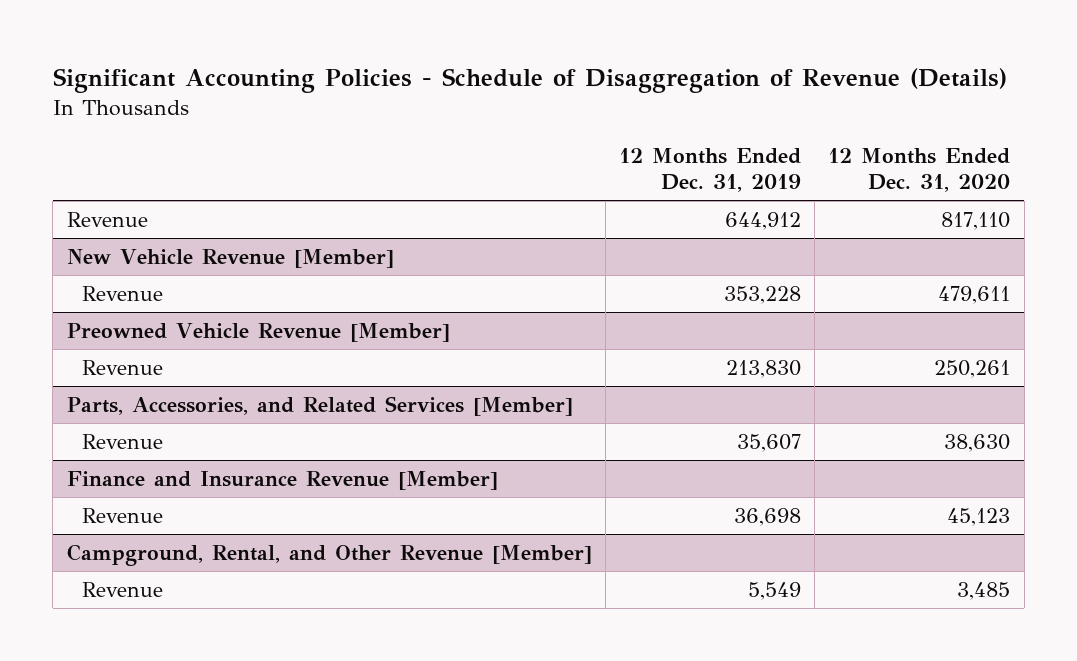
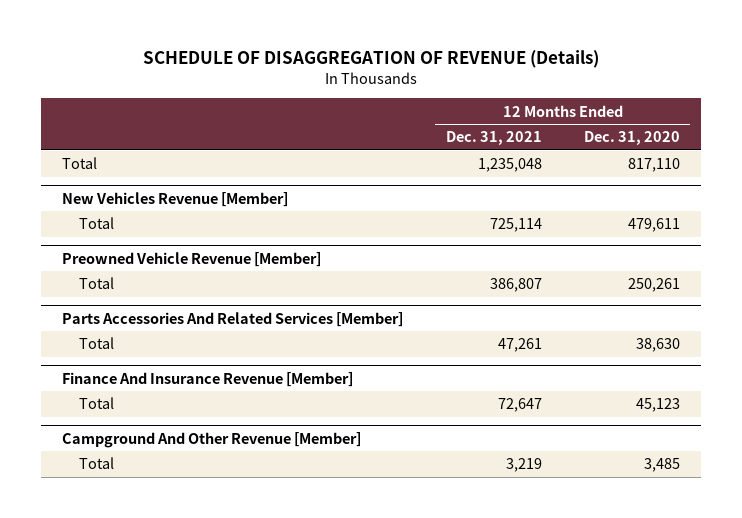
[52,68,1007,94] Significant Accounting Policies - Schedule of Disaggregation of Revenue (Details) -> [143,49,600,68] SCHEDULE OF DISAGGREGATION OF REVENUE (Details)
[618,147,801,193] 12 Months Ended Dec. 31, 2019 -> none
none -> [445,131,542,146] Dec. 31, 2021
[66,211,148,227] Revenue -> [62,157,98,170] Total
[66,248,394,268] New Vehicle Revenue [Member] -> [62,191,289,207] New Vehicles Revenue [Member]
[81,285,163,301] Revenue -> [79,217,115,230] Total
[81,359,163,375] Revenue -> [79,277,115,290] Total
[66,395,573,416] Parts, Accessories, and Related Services [Member] -> [62,311,404,327] Parts Accessories And Related Services [Member]
[81,433,163,449] Revenue -> [79,337,115,350] Total
[66,470,498,490] Finance and Insurance Revenue [Member] -> [62,371,354,387] Finance And Insurance Revenue [Member]
[81,507,163,523] Revenue -> [79,397,115,410] Total
[66,543,592,566] Campground, Rental, and Other Revenue [Member] -> [62,431,362,448] Campground And Other Revenue [Member]
[81,581,163,597] Revenue -> [79,457,115,470] Total

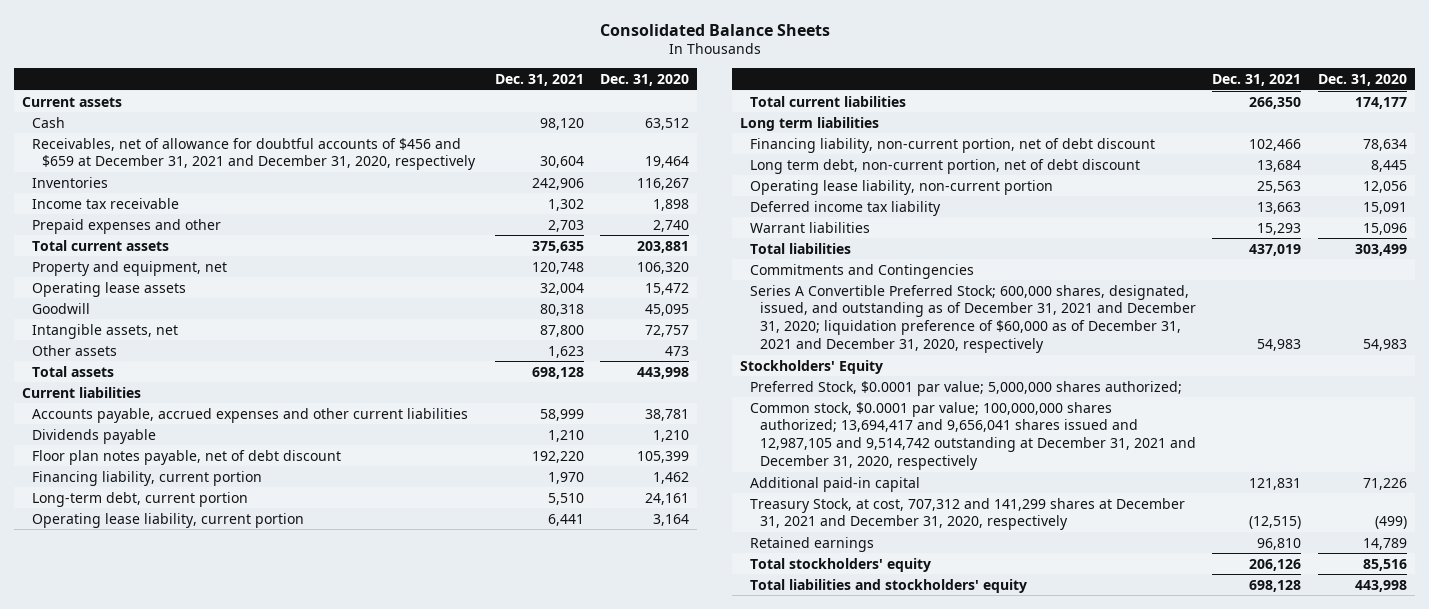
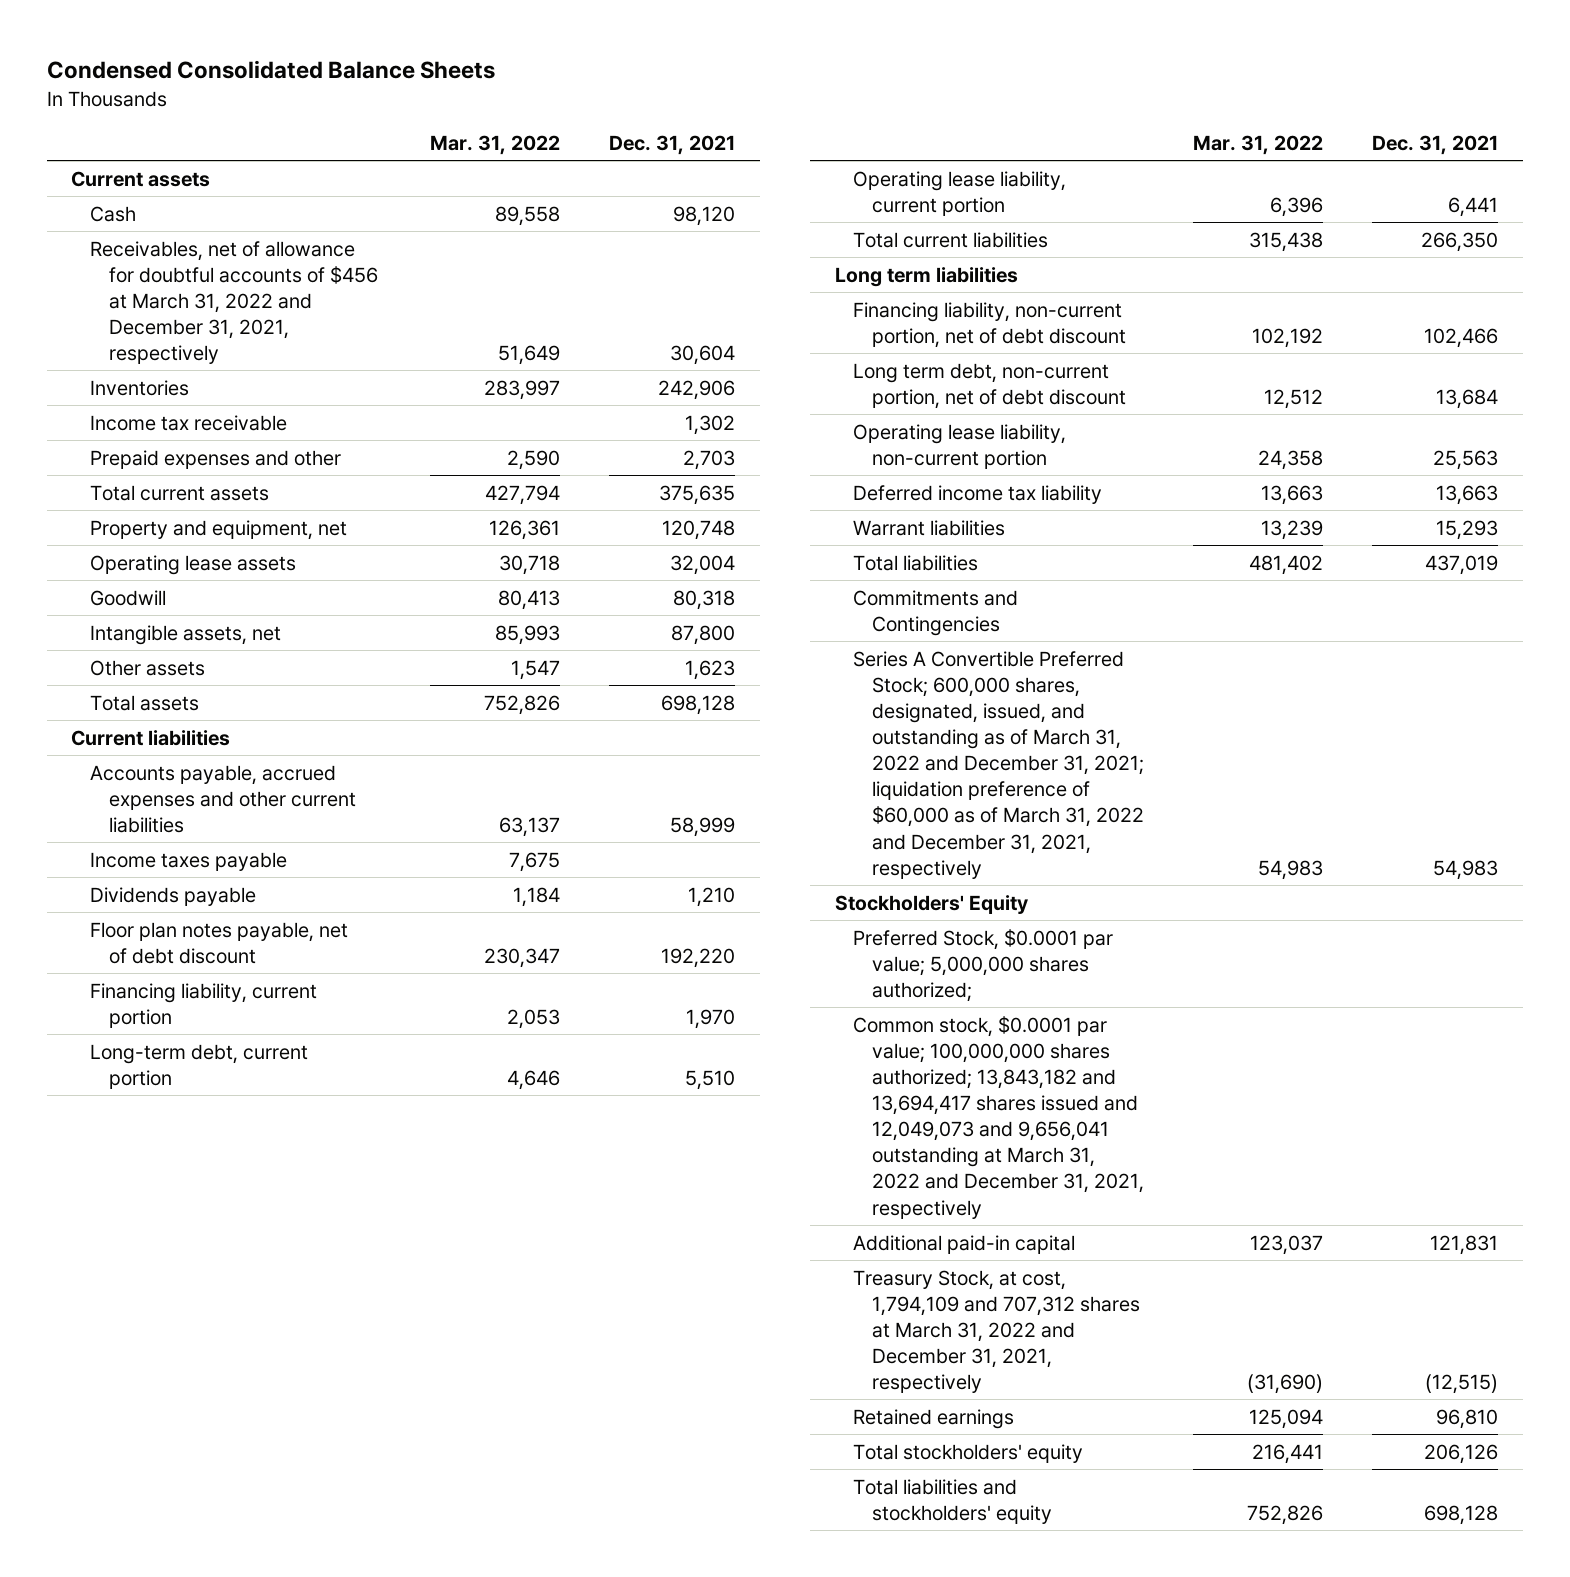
[599,23,830,36] Consolidated Balance Sheets -> [46,60,495,80] Condensed Consolidated Balance Sheets
[600,73,690,86] Dec. 31, 2020 -> none
none -> [429,135,560,156] Mar. 31, 2022
[32,137,477,171] Receivables, net of allowance for doubtful accounts of $456 and $659 at December 31, 2021 and December 31, 2020, respectively -> [90,240,378,365] Receivables, net of allowance for doubtful accounts of $456 at March 31, 2022 and December 31, 2021, respectively
none -> [90,851,288,871] Income taxes payable
[750,284,1197,354] Series A Convertible Preferred Stock; 600,000 shares, designated, issued, and outstanding as of December 31, 2021 and December 31, 2020; liquidation preference of $60,000 as of December 31, 2021 and December 31, 2020, respectively -> [853,650,1145,879] Series A Convertible Preferred Stock; 600,000 shares, designated, issued, and outstanding as of March 31, 2022 and December 31, 2021; liquidation preference of $60,000 as of March 31, 2022 and December 31, 2021, respectively
[750,401,1197,471] Common stock, $0.0001 par value; 100,000,000 shares authorized; 13,694,417 and 9,656,041 shares issued and 12,987,105 and 9,514,742 outstanding at December 31, 2021 and December 31, 2020, respectively -> [853,1015,1145,1219] Common stock, $0.0001 par value; 100,000,000 shares authorized; 13,843,182 and 13,694,417 shares issued and 12,049,073 and 9,656,041 outstanding at March 31, 2022 and December 31, 2021, respectively
[750,497,1186,531] Treasury Stock, at cost, 707,312 and 141,299 shares at December 31, 2021 and December 31, 2020, respectively -> [853,1269,1141,1394] Treasury Stock, at cost, 1,794,109 and 707,312 shares at March 31, 2022 and December 31, 2021, respectively

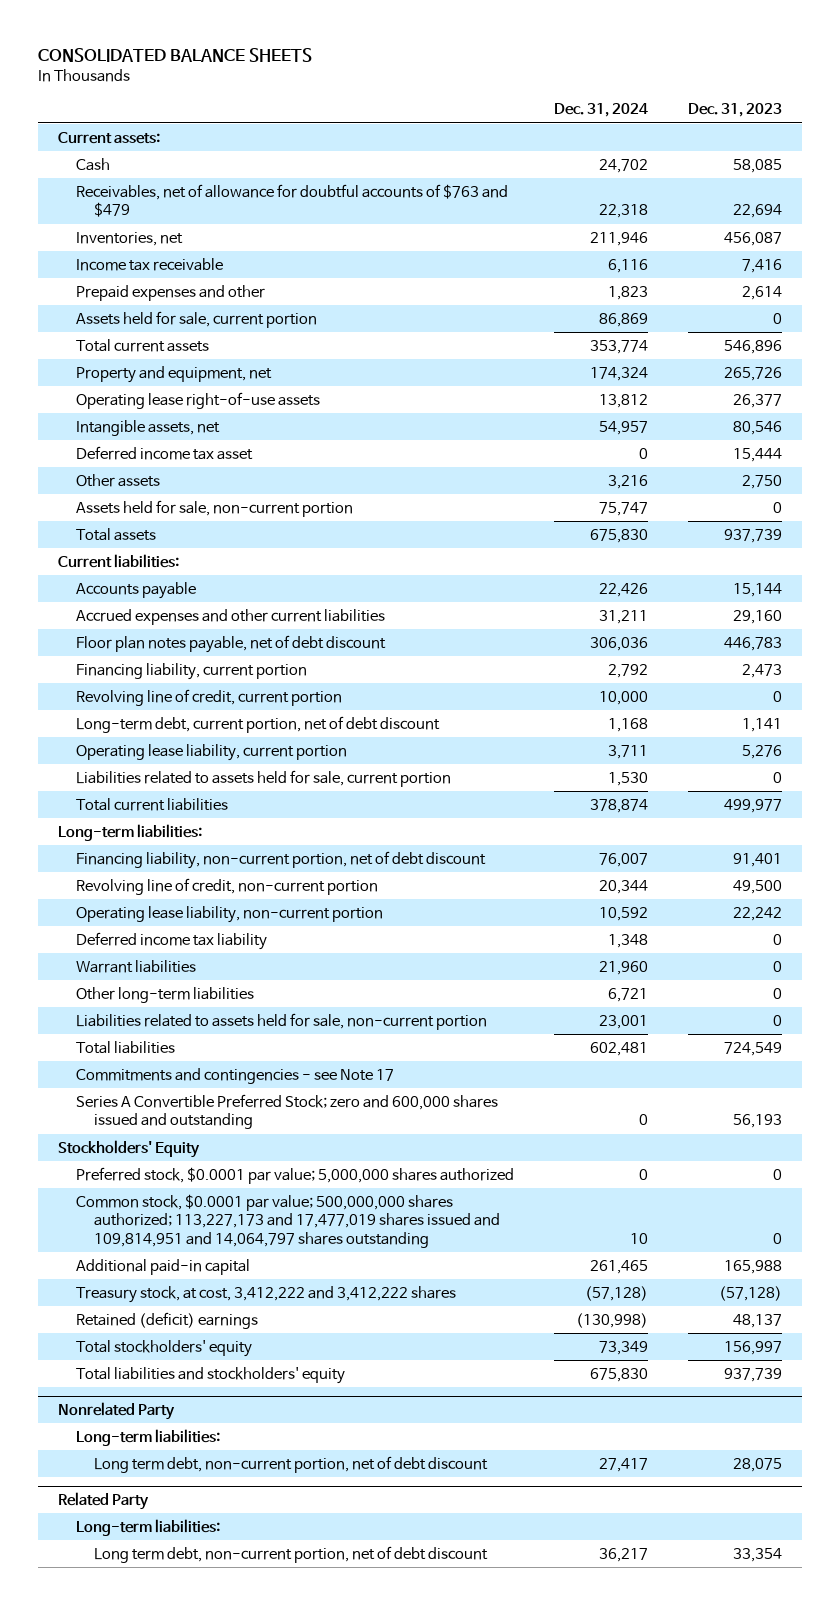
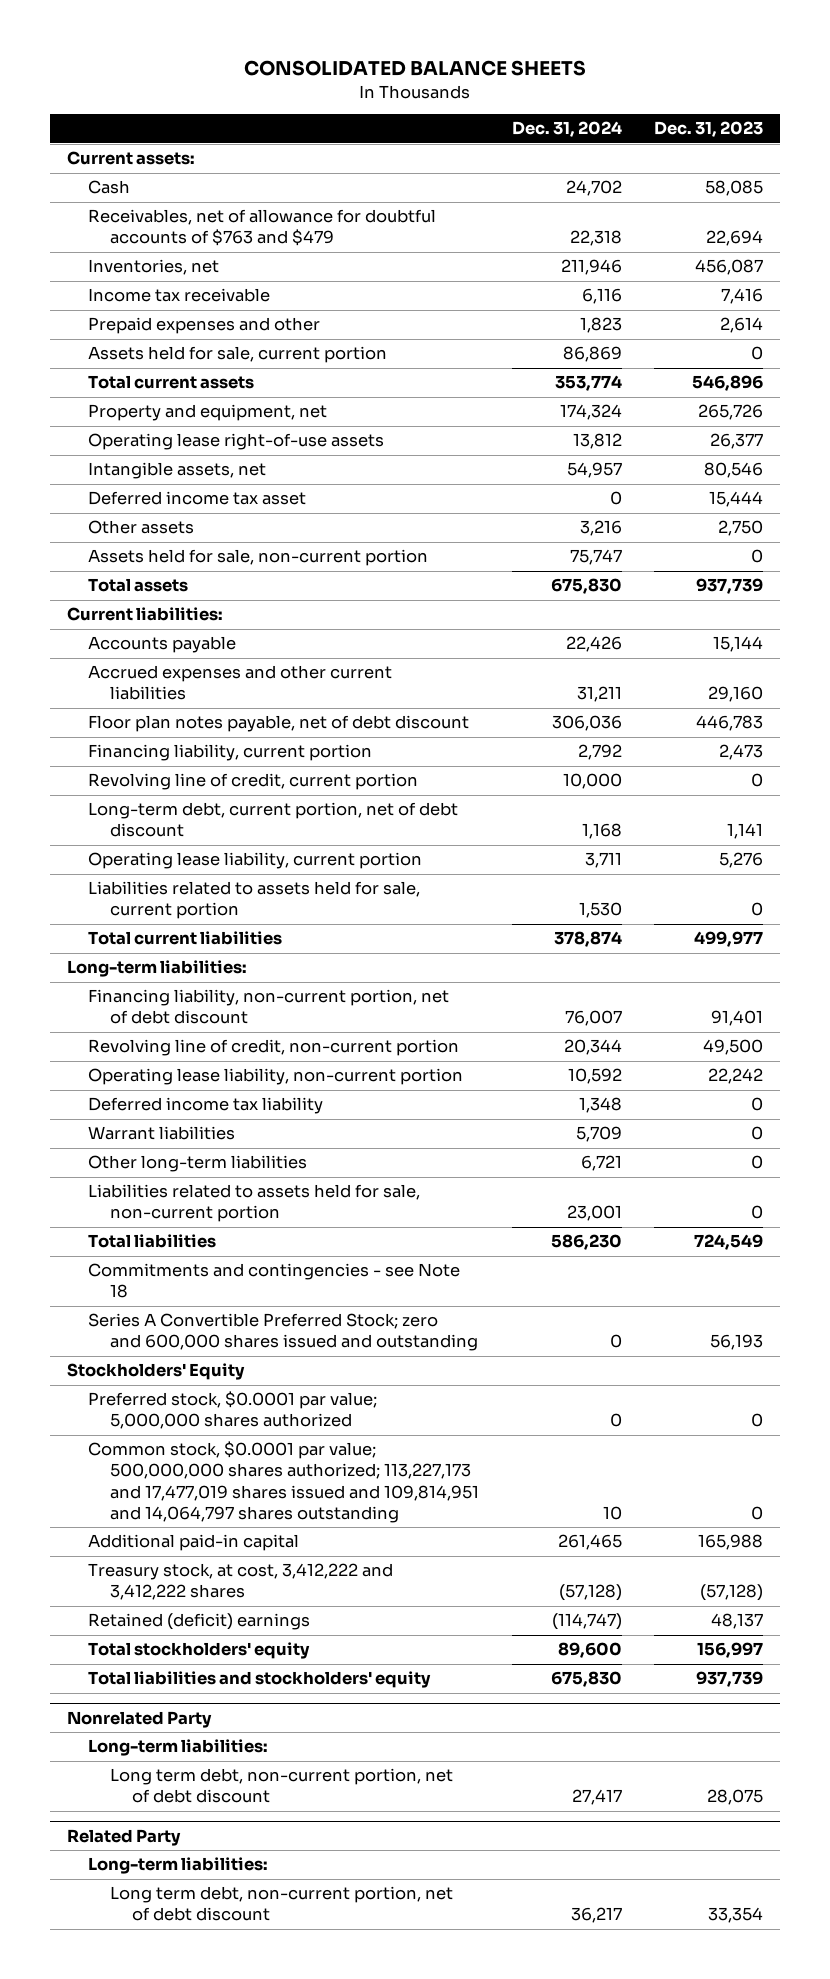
[599,960,649,975] 21,960 -> [575,1126,622,1143] 5,709
[590,1041,649,1056] 602,481 -> [550,1234,622,1251] 586,230
[76,1067,395,1084] Commitments and contingencies - see Note 17 -> [88,1263,461,1299] Commitments and contingencies - see Note 18
[576,1312,649,1328] (130,998) -> [551,1613,622,1631] (114,747)
[599,1340,649,1355] 73,349 -> [557,1642,622,1659] 89,600

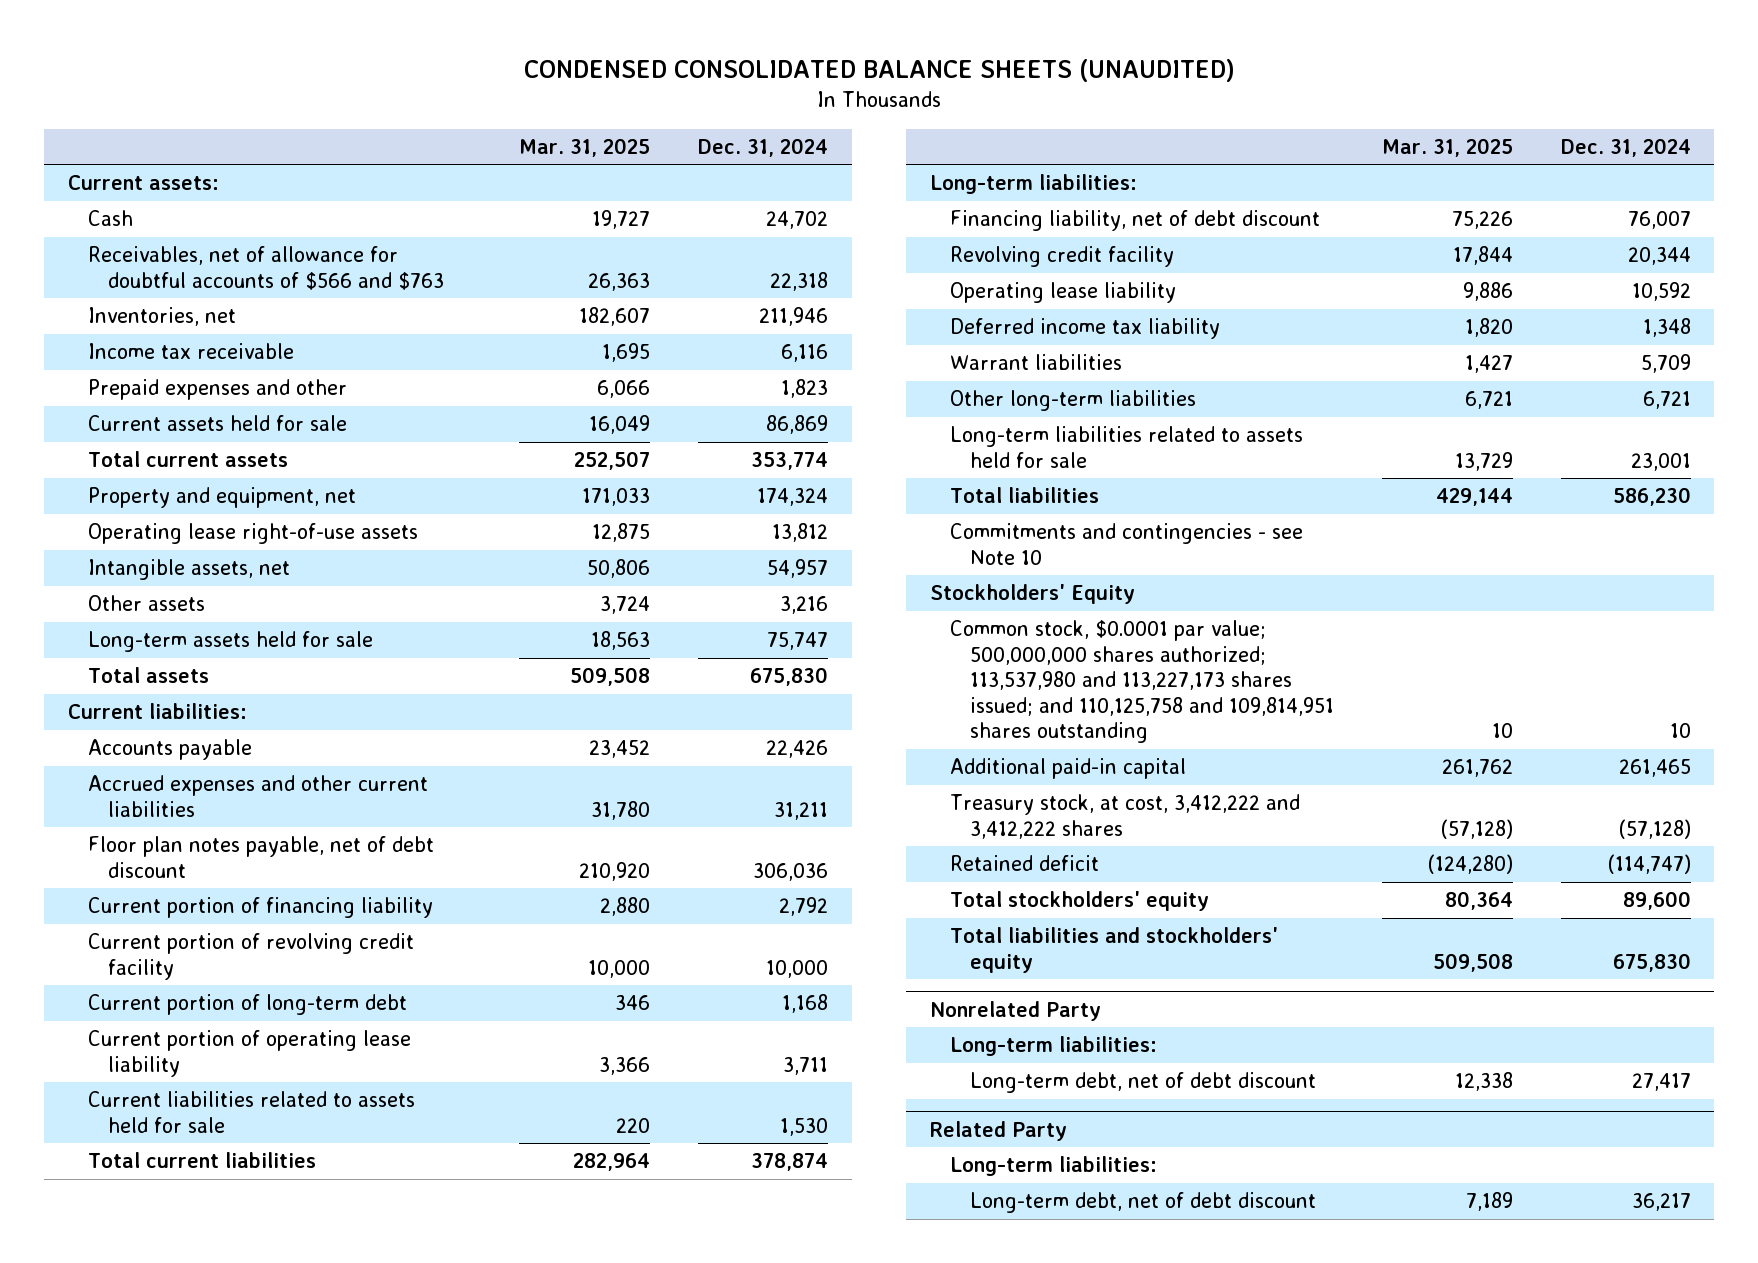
[243,60,586,77] CONSOLIDATED BALANCE SHEETS -> [524,58,1236,82] CONDENSED CONSOLIDATED BALANCE SHEETS (UNAUDITED)
[654,121,764,138] Dec. 31, 2023 -> none
none -> [519,137,651,157] Mar. 31, 2025
[88,209,437,247] Receivables, net of allowance for doubtful accounts of $763 and $479 -> [87,246,444,290] Receivables, net of allowance for doubtful accounts of $566 and $763
[88,346,388,364] Assets held for sale, current portion -> [87,415,347,432] Current assets held for sale
[88,491,307,506] Deferred income tax asset -> none
[88,549,429,567] Assets held for sale, non-current portion -> [87,631,373,653] Long-term assets held for sale
[88,744,373,762] Financing liability, current portion -> [87,897,433,919] Current portion of financing liability
[88,773,419,791] Revolving line of credit, current portion -> [87,933,414,980] Current portion of revolving credit facility
[88,802,459,838] Long-term debt, current portion, net of debt discount -> [87,994,407,1016] Current portion of long-term debt
[88,852,423,870] Operating lease liability, current portion -> [87,1030,411,1077] Current portion of operating lease liability
[88,881,421,920] Liabilities related to assets held for sale, current portion -> [87,1091,415,1133] Current liabilities related to assets held for sale
[88,989,450,1025] Financing liability, non-current portion, net of debt discount -> [950,210,1321,232] Financing liability, net of debt discount
[88,1039,460,1057] Revolving line of credit, non-current portion -> [950,246,1175,268] Revolving credit facility
[88,1068,464,1086] Operating lease liability, non-current portion -> [950,282,1177,304] Operating lease liability
[88,1184,421,1223] Liabilities related to assets held for sale, non-current portion -> [950,426,1304,468] Long-term liabilities related to assets held for sale
[88,1313,478,1352] Series A Convertible Preferred Stock; zero and 600,000 shares issued and outstanding -> none
[88,1263,461,1299] Commitments and contingencies - see Note 18 -> [950,523,1304,565] Commitments and contingencies - see Note 10
[88,1391,378,1430] Preferred stock, $0.0001 par value; 5,000,000 shares authorized -> none
[88,1441,479,1523] Common stock, $0.0001 par value; 500,000,000 shares authorized; 113,227,173 and 17,477,019 shares issued and 109,814,951 and 14,064,797 shares outstanding -> [950,620,1335,744] Common stock, $0.0001 par value; 500,000,000 shares authorized; 113,537,980 and 113,227,173 shares issued; and 110,125,758 and 109,814,951 shares outstanding
[88,1613,311,1631] Retained (deficit) earnings -> [950,855,1100,872] Retained deficit
[109,1768,453,1804] Long term debt, non-current portion, net of debt discount -> [970,1072,1317,1094] Long-term debt, net of debt discount
[109,1886,453,1922] Long term debt, non-current portion, net of debt discount -> [970,1192,1317,1214] Long-term debt, net of debt discount

